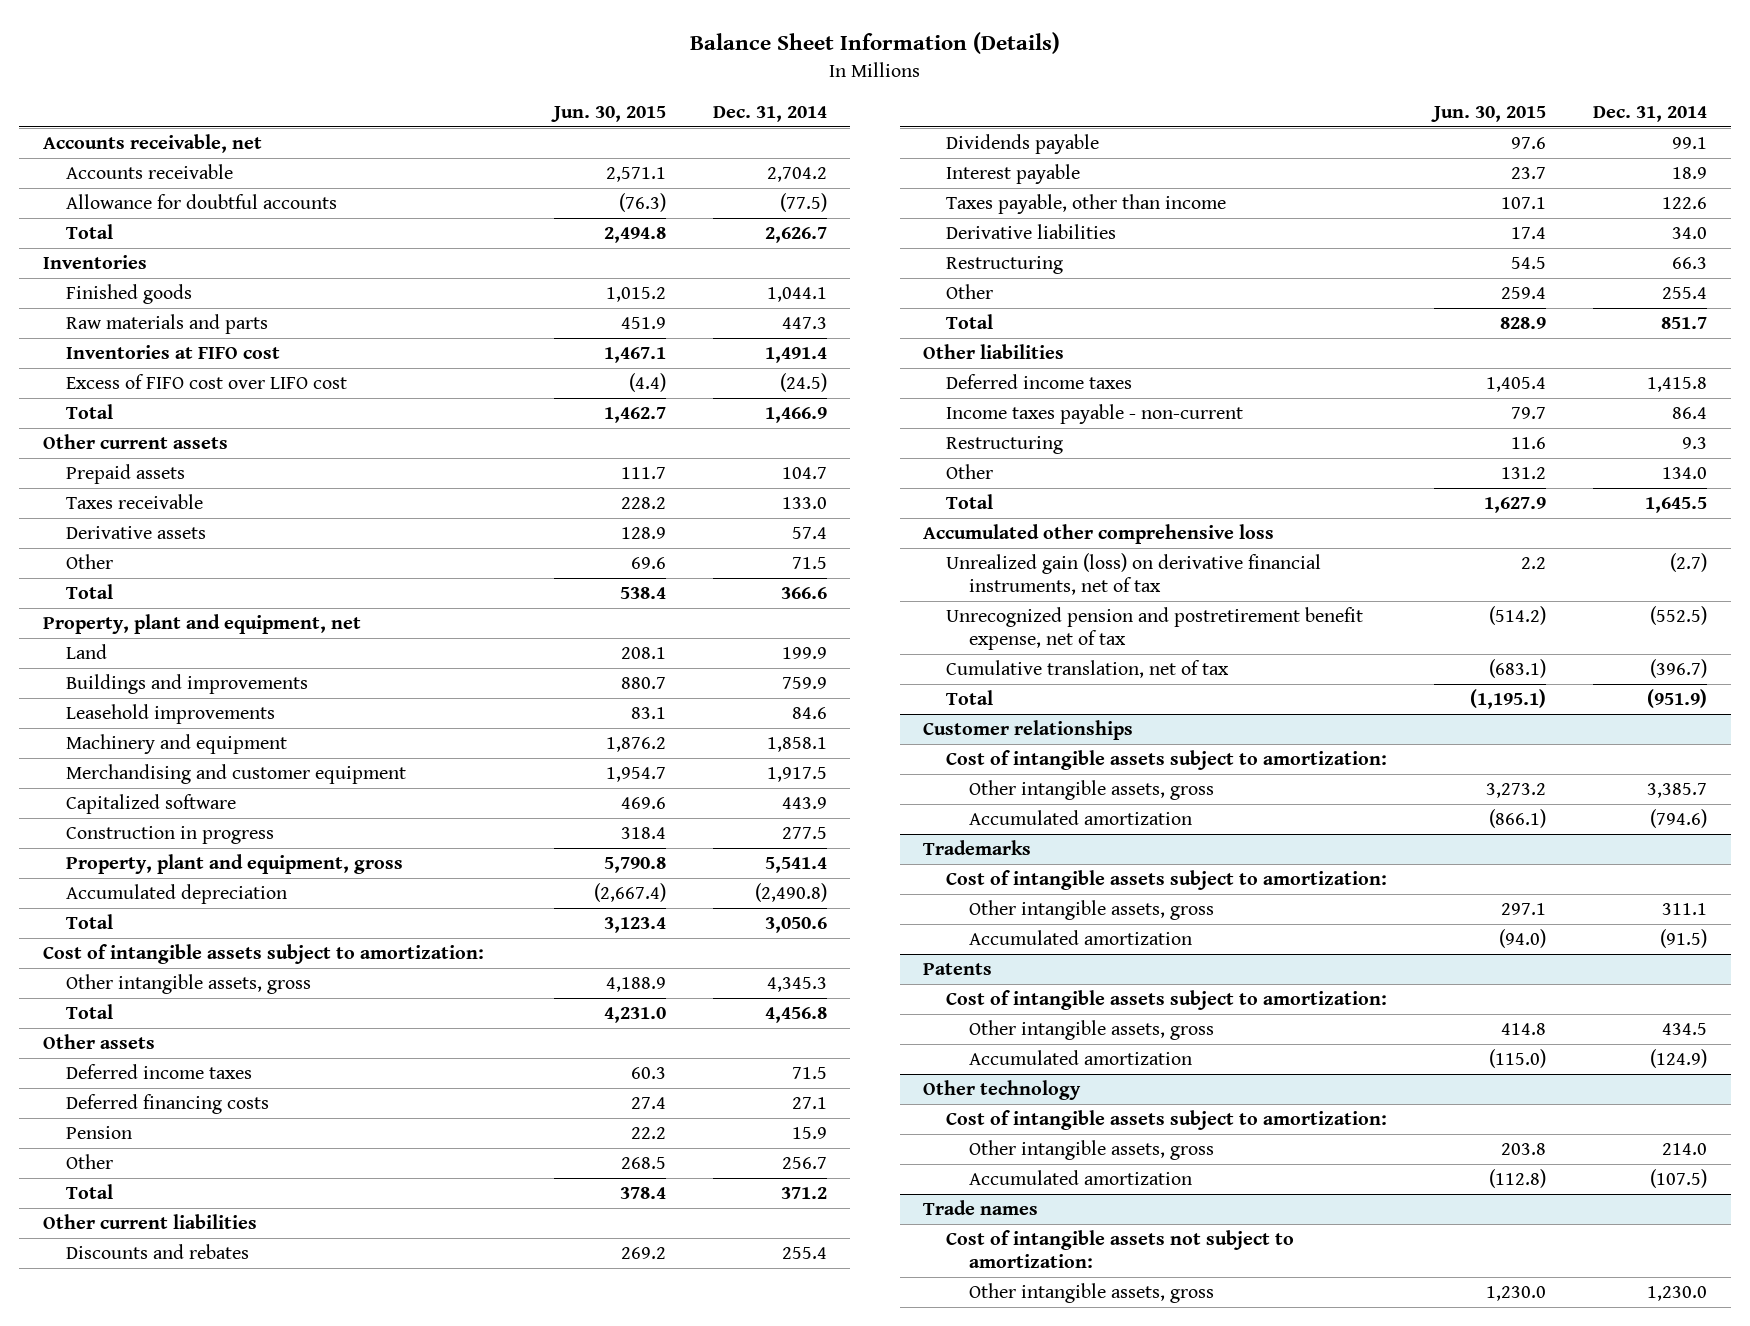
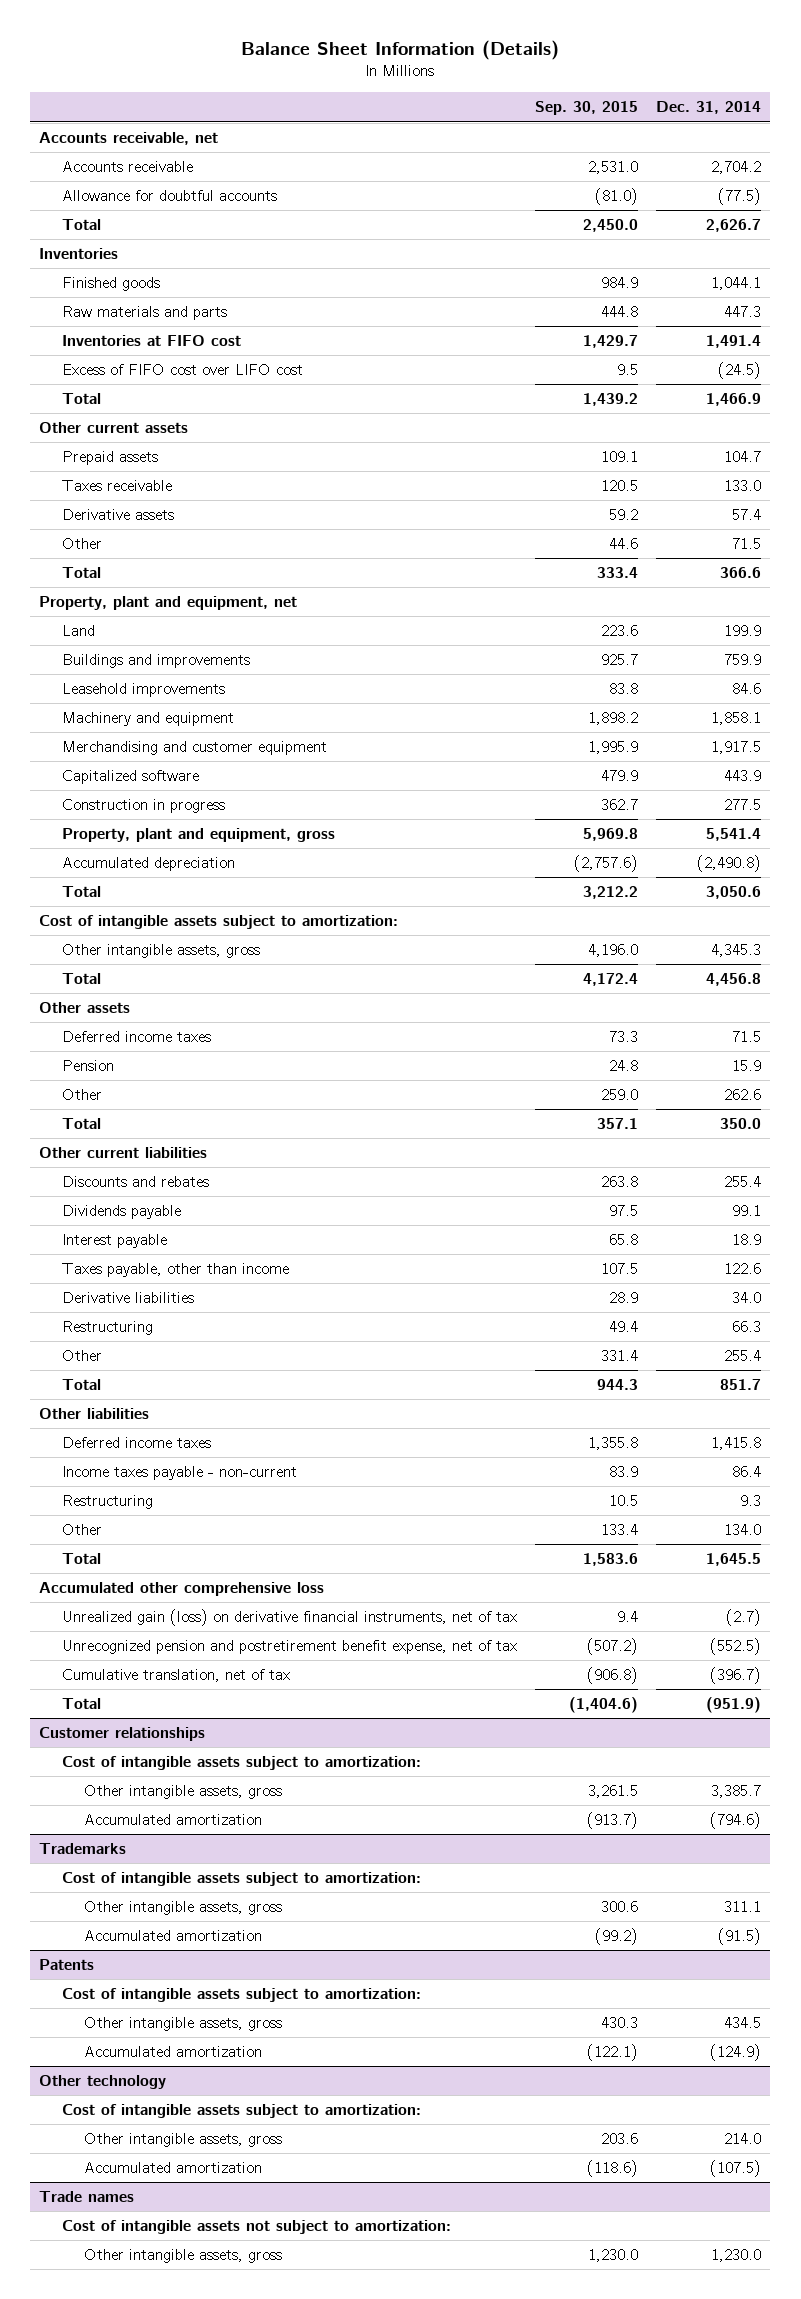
[550,105,666,122] Jun. 30, 2015 -> none
none -> [534,101,638,116] Sep. 30, 2015
[65,1094,269,1115] Deferred financing costs -> none
[781,1157,827,1170] 256.7 -> [724,1089,762,1101] 262.6
[780,1187,827,1200] 371.2 -> [720,1118,762,1130] 350.0

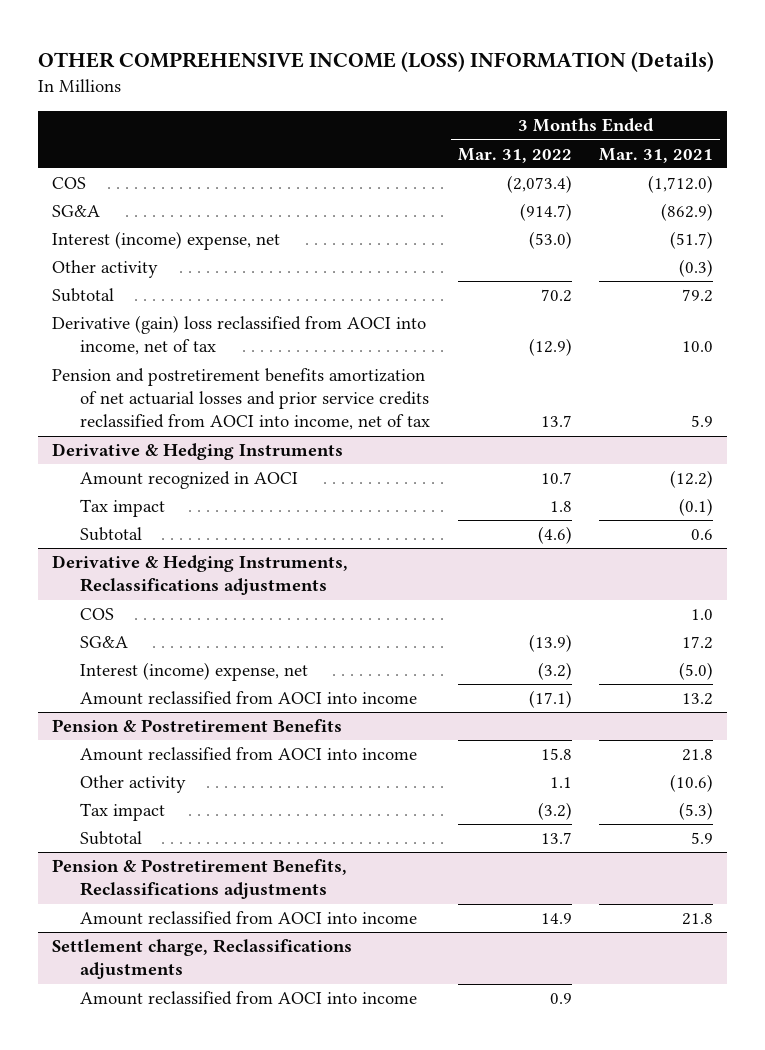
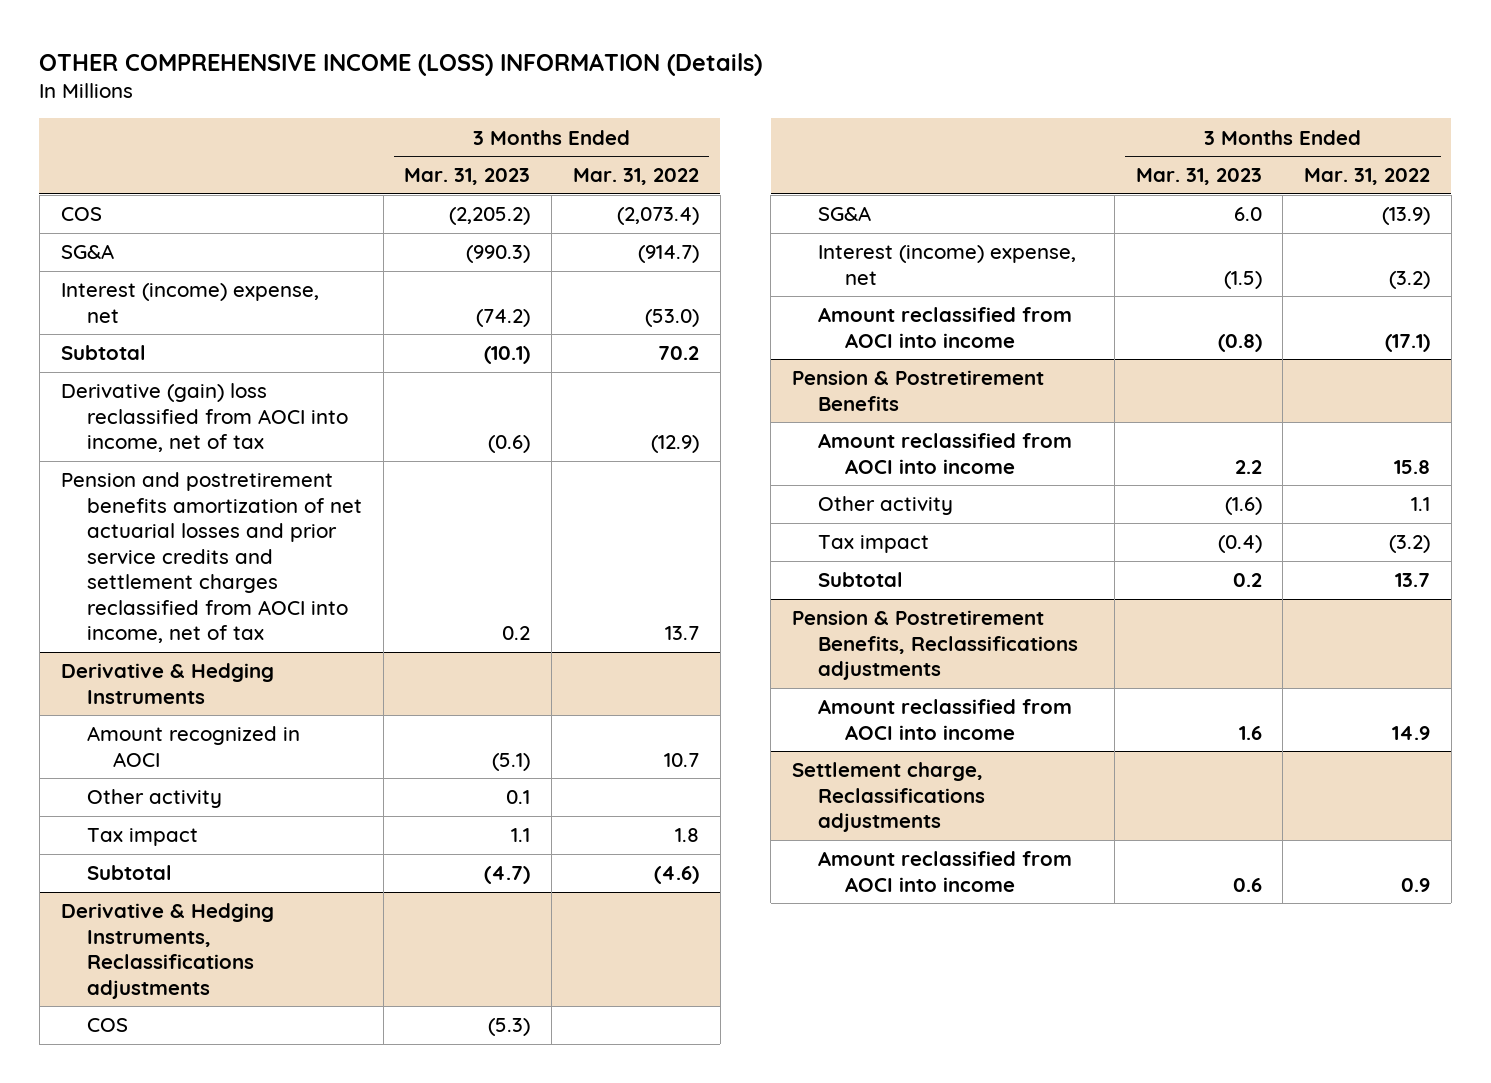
[599,147,714,163] Mar. 31, 2021 -> none
none -> [404,168,531,186] Mar. 31, 2023
[51,260,158,279] Other activity -> none
[51,368,431,431] Pension and postretirement benefits amortization of net actuarial losses and prior service credits reclassified from AOCI into income, net of tax -> [60,472,362,644] Pension and postretirement benefits amortization of net actuarial losses and prior service credits and settlement charges reclassified from AOCI into income, net of tax
none -> [86,789,222,809] Other activity

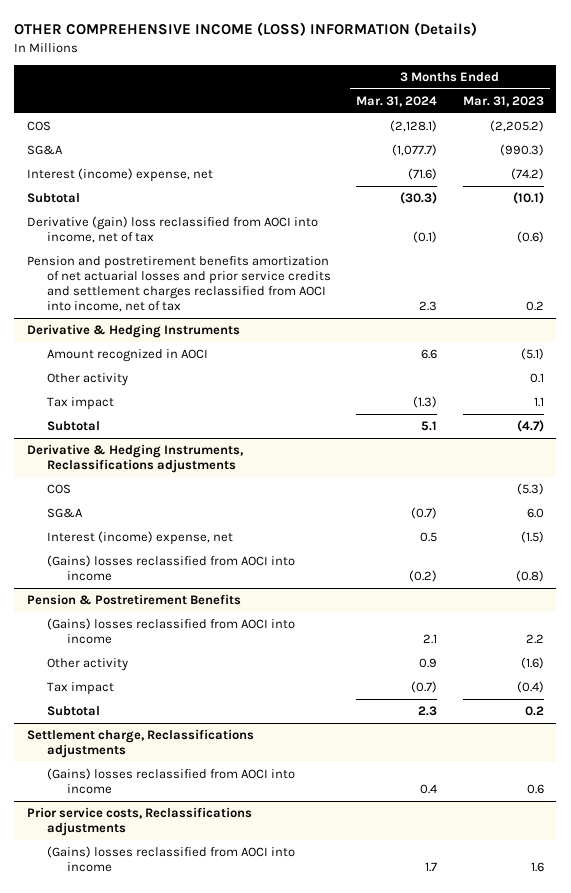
[572,168,699,186] Mar. 31, 2022 -> none
none -> [356,95,438,107] Mar. 31, 2024
[818,307,1073,348] Amount reclassified from AOCI into income -> [47,555,296,581] (Gains) losses reclassified from AOCI into income
[818,433,1073,474] Amount reclassified from AOCI into income -> [47,618,296,644] (Gains) losses reclassified from AOCI into income
[791,610,1079,681] Pension & Postretirement Benefits, Reclassifications adjustments -> none
[818,699,1073,740] Amount reclassified from AOCI into income -> none
[818,851,1073,892] Amount reclassified from AOCI into income -> [47,768,296,794] (Gains) losses reclassified from AOCI into income
none -> [27,807,253,836] Prior service costs, Reclassifications adjustments
none -> [47,846,296,872] (Gains) losses reclassified from AOCI into income

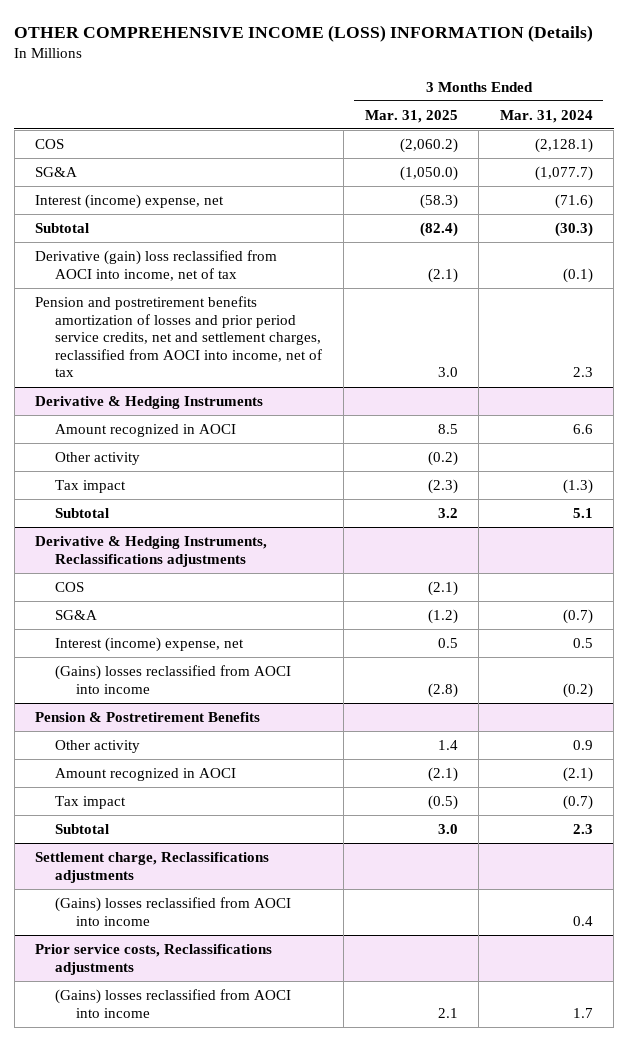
[462,95,544,107] Mar. 31, 2023 -> none
none -> [364,109,458,123] Mar. 31, 2025
[27,256,332,312] Pension and postretirement benefits amortization of net actuarial losses and prior service credits and settlement charges reclassified from AOCI into income, net of tax -> [35,295,323,378] Pension and postretirement benefits amortization of losses and prior period service credits, net and settlement charges, reclassified from AOCI into income, net of tax
[47,618,296,644] (Gains) losses reclassified from AOCI into income -> none
none -> [55,767,237,781] Amount recognized in AOCI

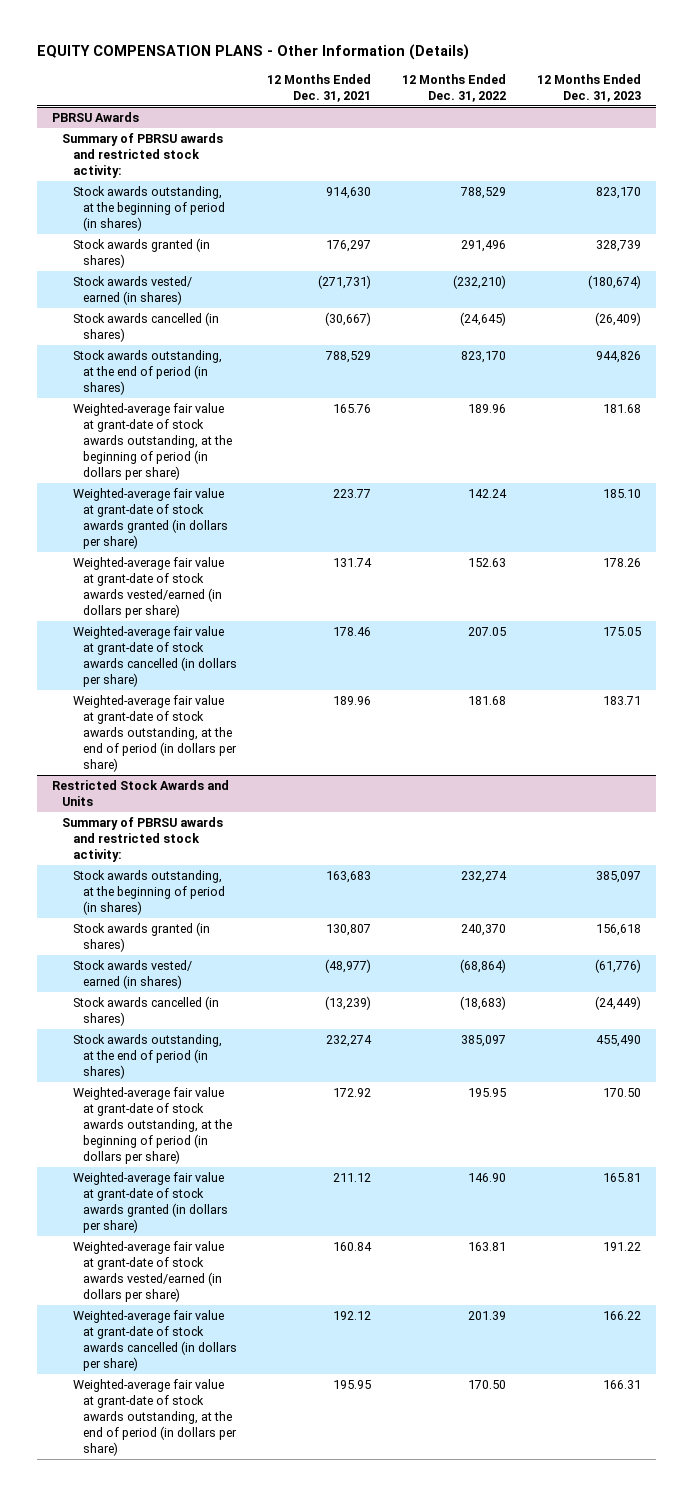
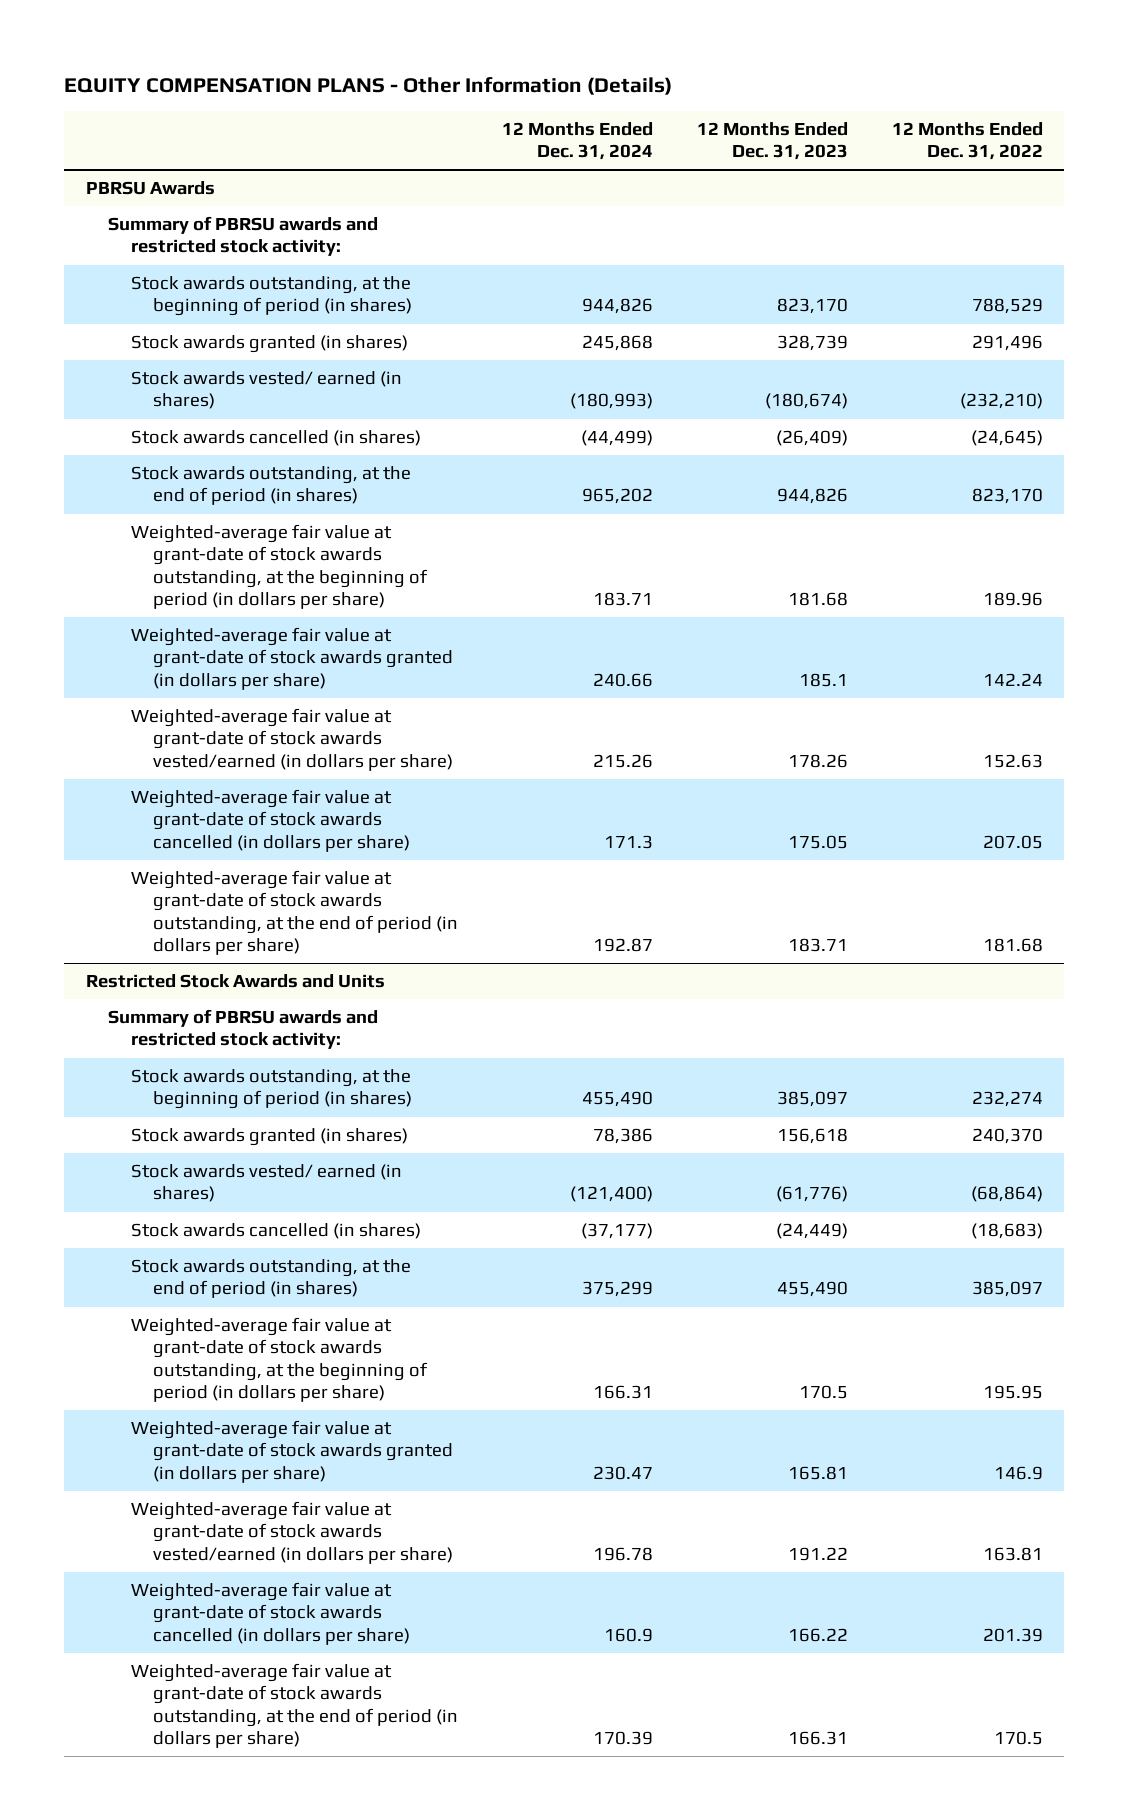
[267,73,372,102] 12 Months Ended Dec. 31, 2021 -> none
none -> [502,121,654,161] 12 Months Ended Dec. 31, 2024
[602,488,641,498] 185.10 -> [798,672,848,687] 185.1
[602,1087,641,1097] 170.50 -> [798,1385,848,1400] 170.5
[468,1172,507,1182] 146.90 -> [993,1465,1043,1480] 146.9
[468,1379,507,1389] 170.50 -> [993,1731,1043,1746] 170.5

